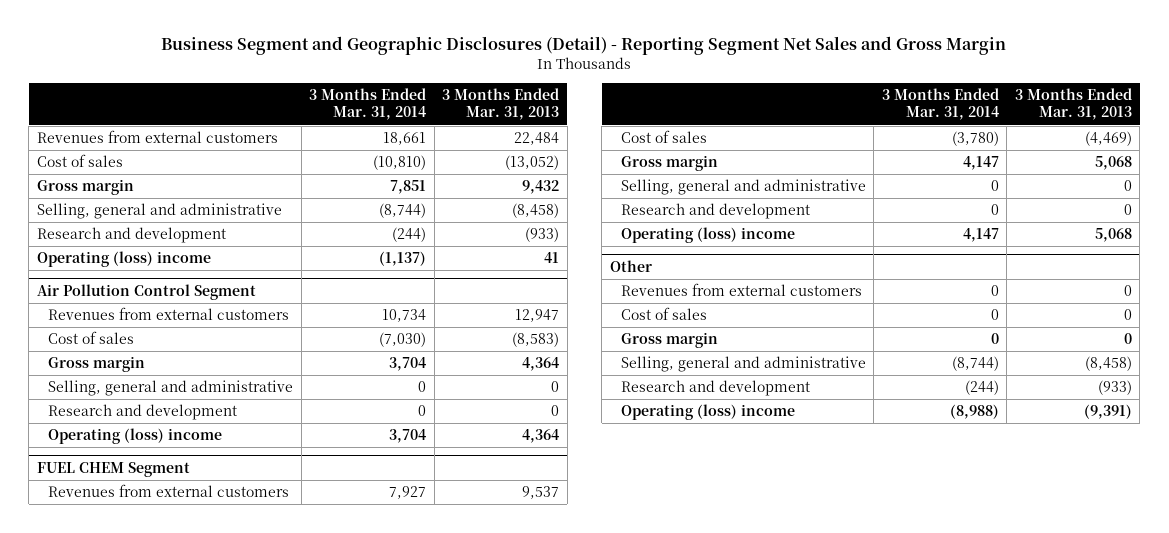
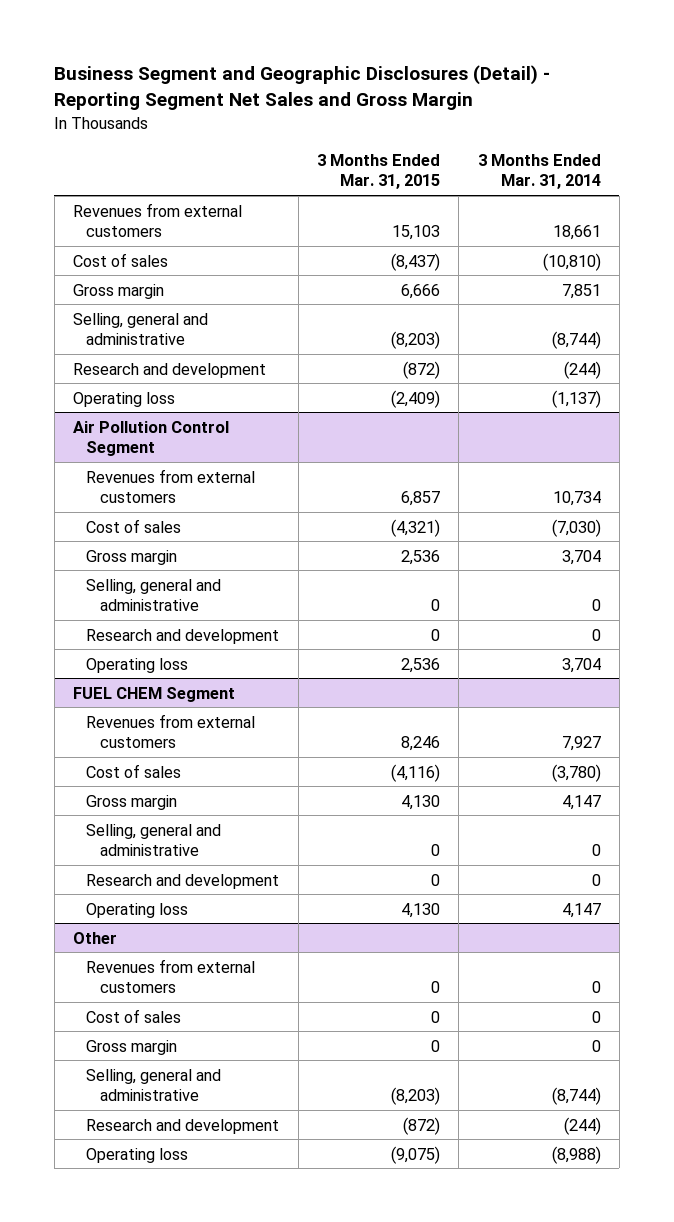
[442,87,560,121] 3 Months Ended Mar. 31, 2013 -> none
none -> [316,153,440,190] 3 Months Ended Mar. 31, 2015
[36,251,211,268] Operating (loss) income -> [72,391,175,407] Operating loss
[48,428,223,445] Operating (loss) income -> [86,657,189,673] Operating loss
[620,227,795,244] Operating (loss) income -> [86,902,189,918] Operating loss
[620,404,795,421] Operating (loss) income -> [86,1147,189,1163] Operating loss

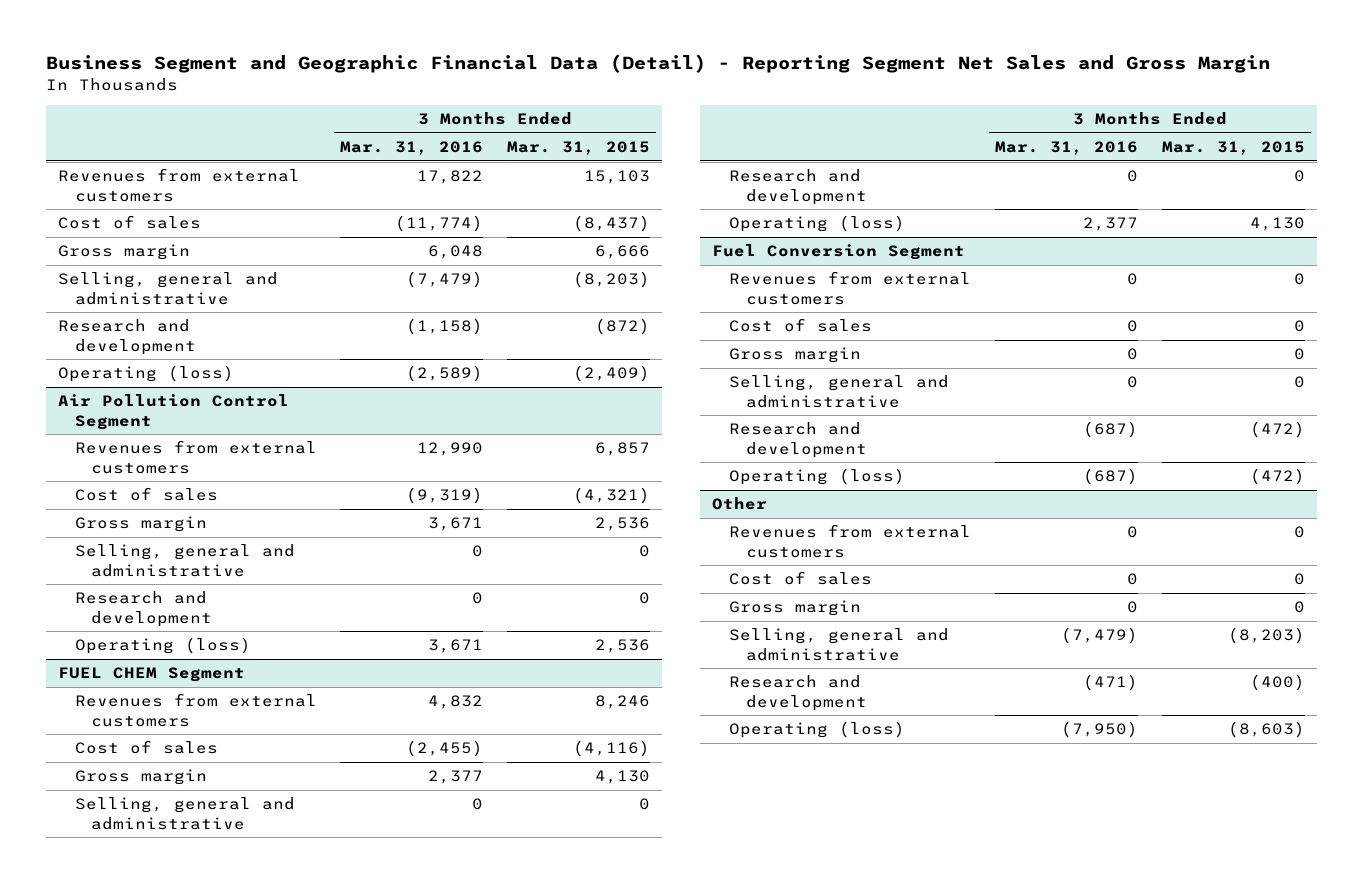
[54,65,551,110] Business Segment and Geographic Disclosures (Detail) - Reporting Segment Net Sales and Gross Margin -> [45,54,1270,74] Business Segment and Geographic Financial Data (Detail) - Reporting Segment Net Sales and Gross Margin
[477,153,601,190] 3 Months Ended Mar. 31, 2014 -> none
none -> [340,141,484,156] Mar. 31, 2016
[72,391,175,407] Operating loss -> [57,365,234,383] Operating (loss)
[86,657,189,673] Operating loss -> [74,637,251,655] Operating (loss)
[86,902,189,918] Operating loss -> [728,215,905,233] Operating (loss)
none -> [712,244,966,261] Fuel Conversion Segment
none -> [728,271,971,305] Revenues from external customers
none -> [728,318,872,333] Cost of sales
none -> [728,347,861,364] Gross margin
none -> [728,375,949,408] Selling, general and administrative
none -> [728,422,867,458] Research and development
none -> [728,468,905,486] Operating (loss)
[402,1116,440,1135] (872) -> [1249,674,1305,692] (400)
[86,1147,189,1163] Operating loss -> [728,721,905,739] Operating (loss)
[390,1145,440,1164] (9,075) -> [1227,721,1305,739] (8,603)

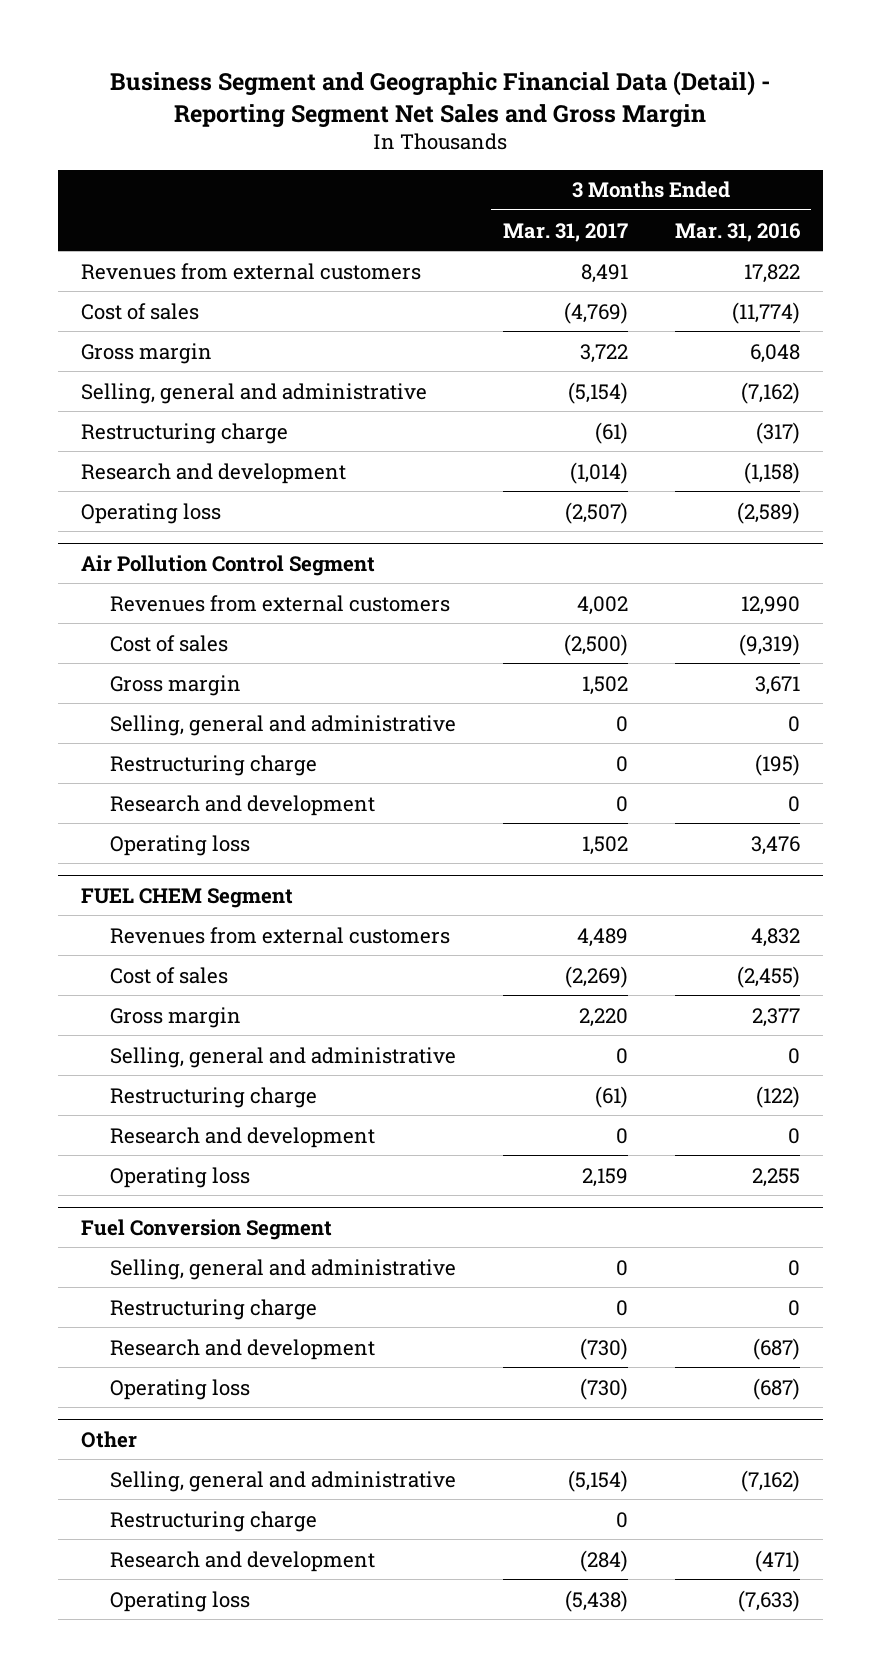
[507,141,651,156] Mar. 31, 2015 -> none
none -> [502,222,628,242] Mar. 31, 2017
[406,271,484,289] (7,479) -> [740,381,800,404] (7,162)
none -> [81,422,289,444] Restructuring charge
[57,365,234,383] Operating (loss) -> [81,502,222,524] Operating loss
none -> [110,754,318,776] Restructuring charge
[74,637,251,655] Operating (loss) -> [110,834,251,856] Operating loss
[428,639,484,654] 3,671 -> [750,835,800,855] 3,476
none -> [110,1086,318,1108] Restructuring charge
[728,215,905,233] Operating (loss) -> [110,1166,251,1188] Operating loss
[1082,217,1138,232] 2,377 -> [751,1167,800,1187] 2,255
[728,271,971,305] Revenues from external customers -> none
[728,318,872,333] Cost of sales -> none
[728,347,861,364] Gross margin -> none
none -> [110,1298,318,1320] Restructuring charge
[728,468,905,486] Operating (loss) -> [110,1378,251,1400] Operating loss
[728,524,971,558] Revenues from external customers -> none
[728,571,872,586] Cost of sales -> none
[728,600,861,617] Gross margin -> none
[1060,627,1138,645] (7,479) -> [740,1469,800,1492] (7,162)
none -> [110,1510,318,1532] Restructuring charge
[728,721,905,739] Operating (loss) -> [110,1590,251,1612] Operating loss
[1060,721,1138,739] (7,950) -> [737,1589,800,1612] (7,633)

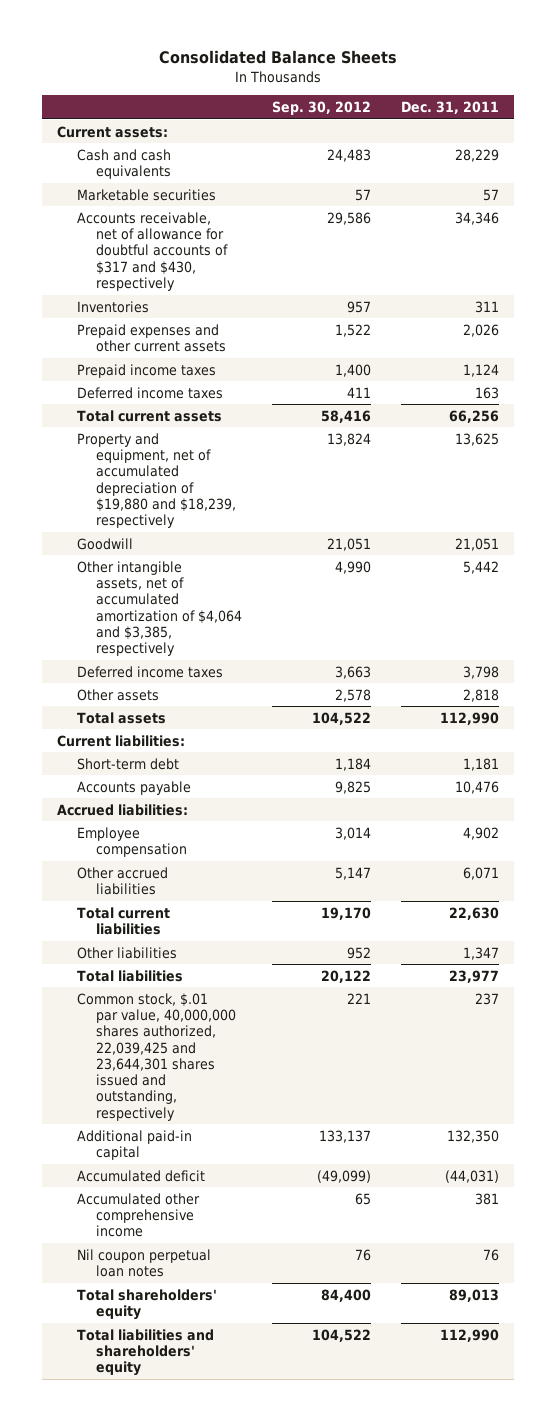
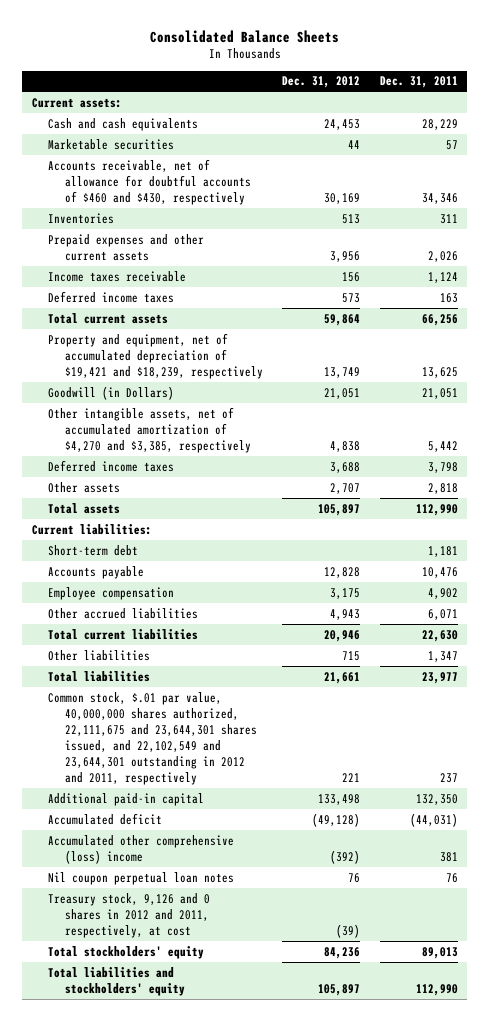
[271,100,371,115] Sep. 30, 2012 -> none
none -> [282,76,361,89] Dec. 31, 2012
[76,211,229,291] Accounts receivable, net of allowance for doubtful accounts of $317 and $430, respectively -> [48,158,251,205] Accounts receivable, net of allowance for doubtful accounts of $460 and $430, respectively
[76,363,216,378] Prepaid income taxes -> [48,270,187,282] Income taxes receivable
[76,432,237,529] Property and equipment, net of accumulated depreciation of $19,880 and $18,239, respectively -> [48,332,263,379] Property and equipment, net of accumulated depreciation of $19,421 and $18,239, respectively
[76,537,133,550] Goodwill -> [48,385,175,400] Goodwill (in Dollars)
[76,560,243,657] Other intangible assets, net of accumulated amortization of $4,064 and $3,385, respectively -> [48,406,251,453] Other intangible assets, net of accumulated amortization of $4,270 and $3,385, respectively
[57,803,189,816] Accrued liabilities: -> none
[76,992,237,1121] Common stock, $.01 par value, 40,000,000 shares authorized, 22,039,425 and 23,644,301 shares issued and outstanding, respectively -> [48,691,257,785] Common stock, $.01 par value, 40,000,000 shares authorized, 22,111,675 and 23,644,301 shares issued, and 22,102,549 and 23,644,301 outstanding in 2012 and 2011, respectively
[76,1192,200,1238] Accumulated other comprehensive income -> [48,834,235,864] Accumulated other comprehensive (loss) income
none -> [48,892,211,938] Treasury stock, 9,126 and 0 shares in 2012 and 2011, respectively, at cost
[76,1288,217,1320] Total shareholders' equity -> [48,945,205,959] Total stockholders' equity
[76,1328,214,1377] Total liabilities and shareholders' equity -> [48,966,185,996] Total liabilities and stockholders' equity

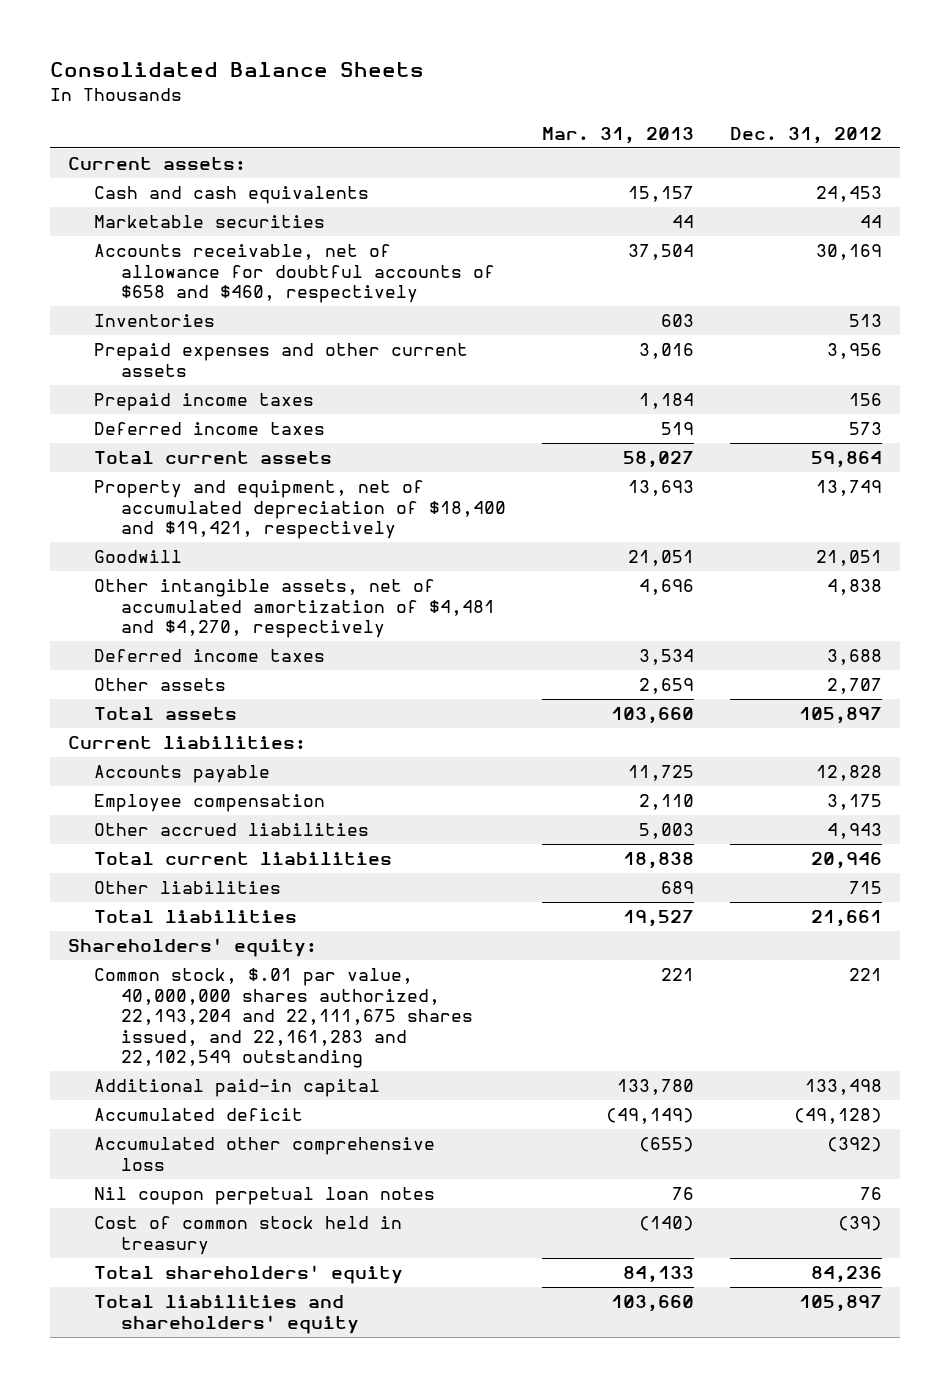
[379,76,458,89] Dec. 31, 2011 -> none
none -> [542,126,695,144] Mar. 31, 2013
[48,158,251,205] Accounts receivable, net of allowance for doubtful accounts of $460 and $430, respectively -> [94,244,496,304] Accounts receivable, net of allowance for doubtful accounts of $658 and $460, respectively
[48,270,187,282] Income taxes receivable -> [94,393,315,412] Prepaid income taxes
[48,332,263,379] Property and equipment, net of accumulated depreciation of $19,421 and $18,239, respectively -> [94,480,507,540] Property and equipment, net of accumulated depreciation of $18,400 and $19,421, respectively
[48,385,175,400] Goodwill (in Dollars) -> [94,550,183,564] Goodwill
[48,406,251,453] Other intangible assets, net of accumulated amortization of $4,270 and $3,385, respectively -> [94,579,496,639] Other intangible assets, net of accumulated amortization of $4,481 and $4,270, respectively
[48,544,139,556] Short-term debt -> none
none -> [67,938,317,958] Shareholders' equity:
[48,691,257,785] Common stock, $.01 par value, 40,000,000 shares authorized, 22,111,675 and 23,644,301 shares issued, and 22,102,549 and 23,644,301 outstanding in 2012 and 2011, respectively -> [94,968,474,1069] Common stock, $.01 par value, 40,000,000 shares authorized, 22,193,204 and 22,111,675 shares issued, and 22,161,283 and 22,102,549 outstanding
[48,834,235,864] Accumulated other comprehensive (loss) income -> [94,1137,436,1171] Accumulated other comprehensive loss
[48,892,211,938] Treasury stock, 9,126 and 0 shares in 2012 and 2011, respectively, at cost -> [94,1216,403,1255] Cost of common stock held in treasury
[48,945,205,959] Total stockholders' equity -> [94,1265,404,1285] Total shareholders' equity
[48,966,185,996] Total liabilities and stockholders' equity -> [94,1295,360,1334] Total liabilities and shareholders' equity

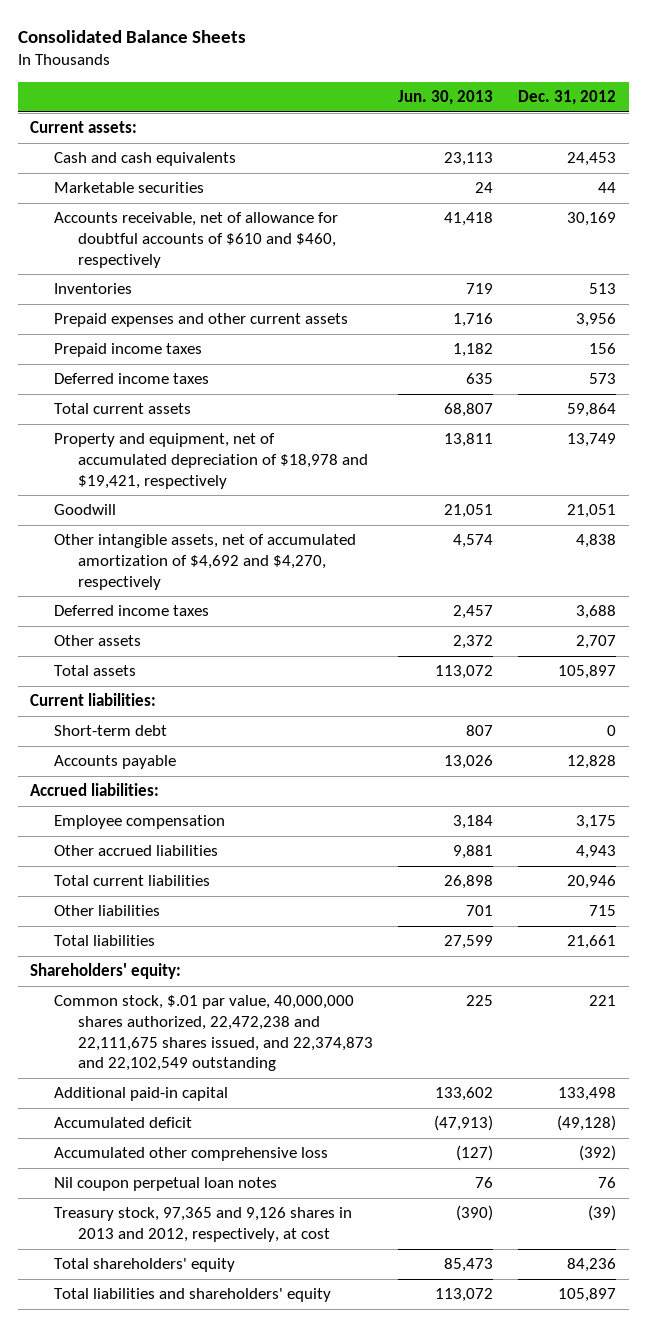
[542,126,695,144] Mar. 31, 2013 -> none
none -> [397,90,493,106] Jun. 30, 2013
[94,244,496,304] Accounts receivable, net of allowance for doubtful accounts of $658 and $460, respectively -> [53,212,338,268] Accounts receivable, net of allowance for doubtful accounts of $610 and $460, respectively
[94,480,507,540] Property and equipment, net of accumulated depreciation of $18,400 and $19,421, respectively -> [53,433,368,489] Property and equipment, net of accumulated depreciation of $18,978 and $19,421, respectively
[94,579,496,639] Other intangible assets, net of accumulated amortization of $4,481 and $4,270, respectively -> [53,534,356,590] Other intangible assets, net of accumulated amortization of $4,692 and $4,270, respectively
none -> [53,725,167,737] Short-term debt
none -> [30,783,160,797] Accrued liabilities:
[94,968,474,1069] Common stock, $.01 par value, 40,000,000 shares authorized, 22,193,204 and 22,111,675 shares issued, and 22,161,283 and 22,102,549 outstanding -> [53,995,373,1072] Common stock, $.01 par value, 40,000,000 shares authorized, 22,472,238 and 22,111,675 shares issued, and 22,374,873 and 22,102,549 outstanding
[94,1216,403,1255] Cost of common stock held in treasury -> [53,1207,352,1242] Treasury stock, 97,365 and 9,126 shares in 2013 and 2012, respectively, at cost

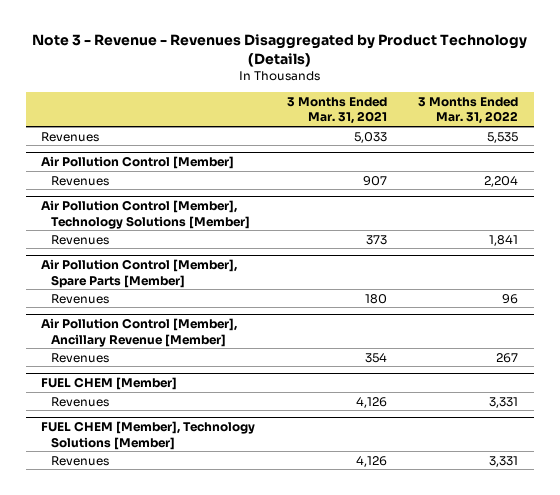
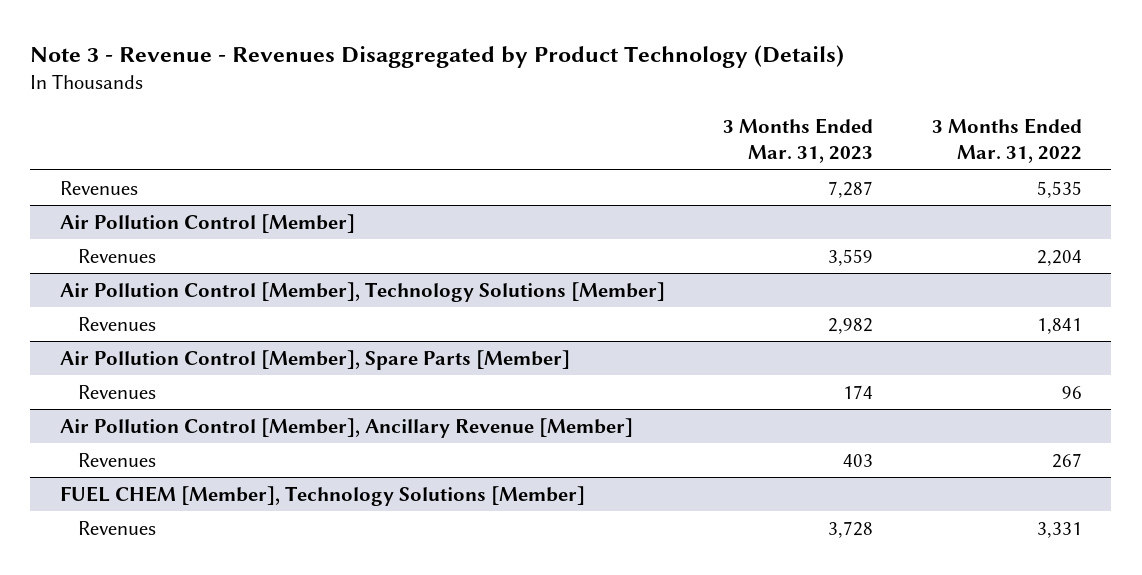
[286,97,387,125] 3 Months Ended Mar. 31, 2021 -> none
none -> [723,118,874,163] 3 Months Ended Mar. 31, 2023
[41,377,178,391] FUEL CHEM [Member] -> none
[51,396,110,407] Revenues -> none

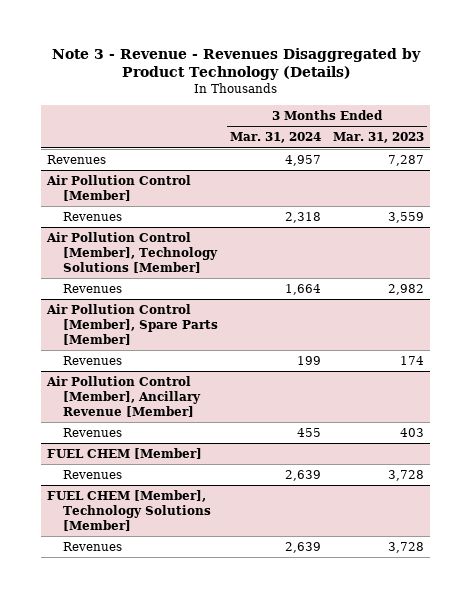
[932,118,1083,163] 3 Months Ended Mar. 31, 2022 -> none
none -> [230,132,322,144] Mar. 31, 2024
none -> [46,447,202,459] FUEL CHEM [Member]
none -> [62,469,122,479] Revenues

